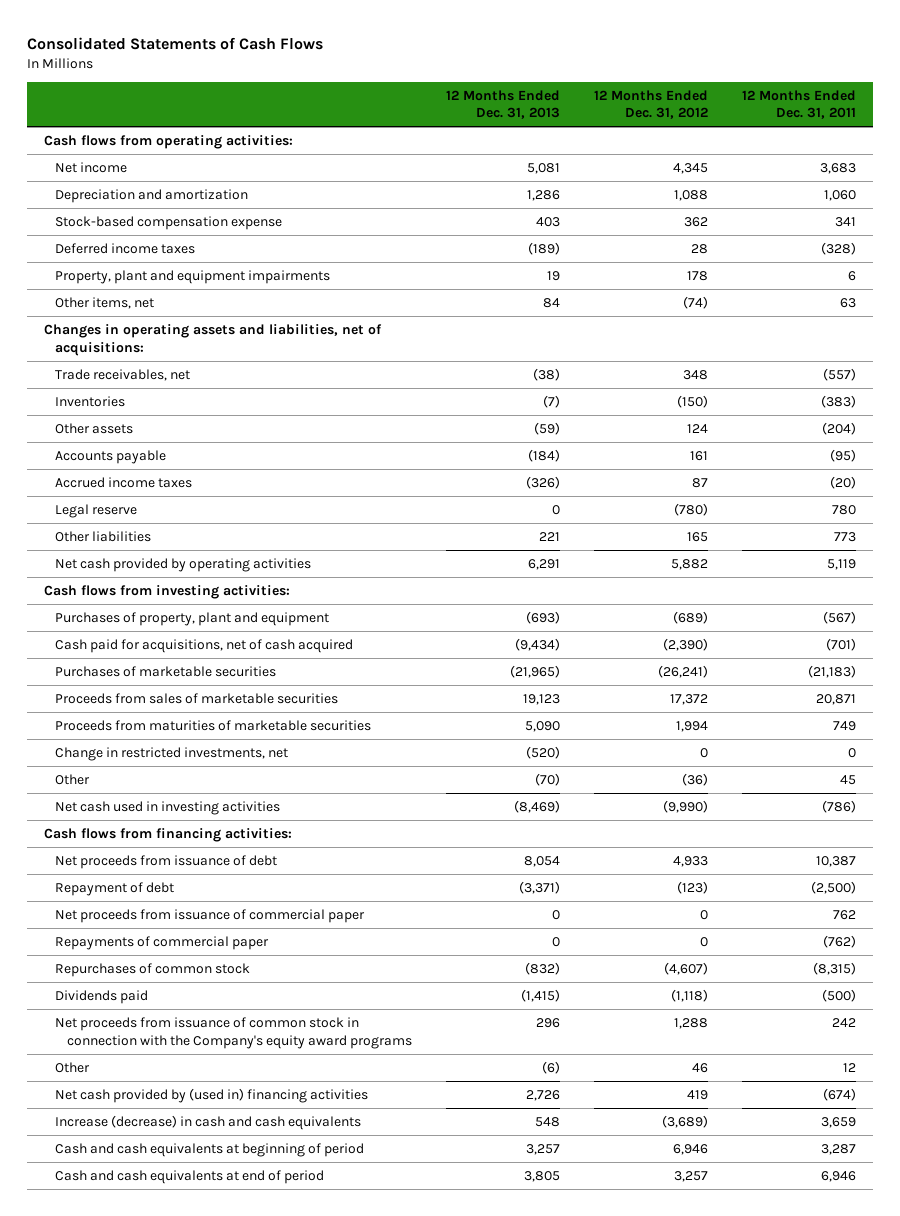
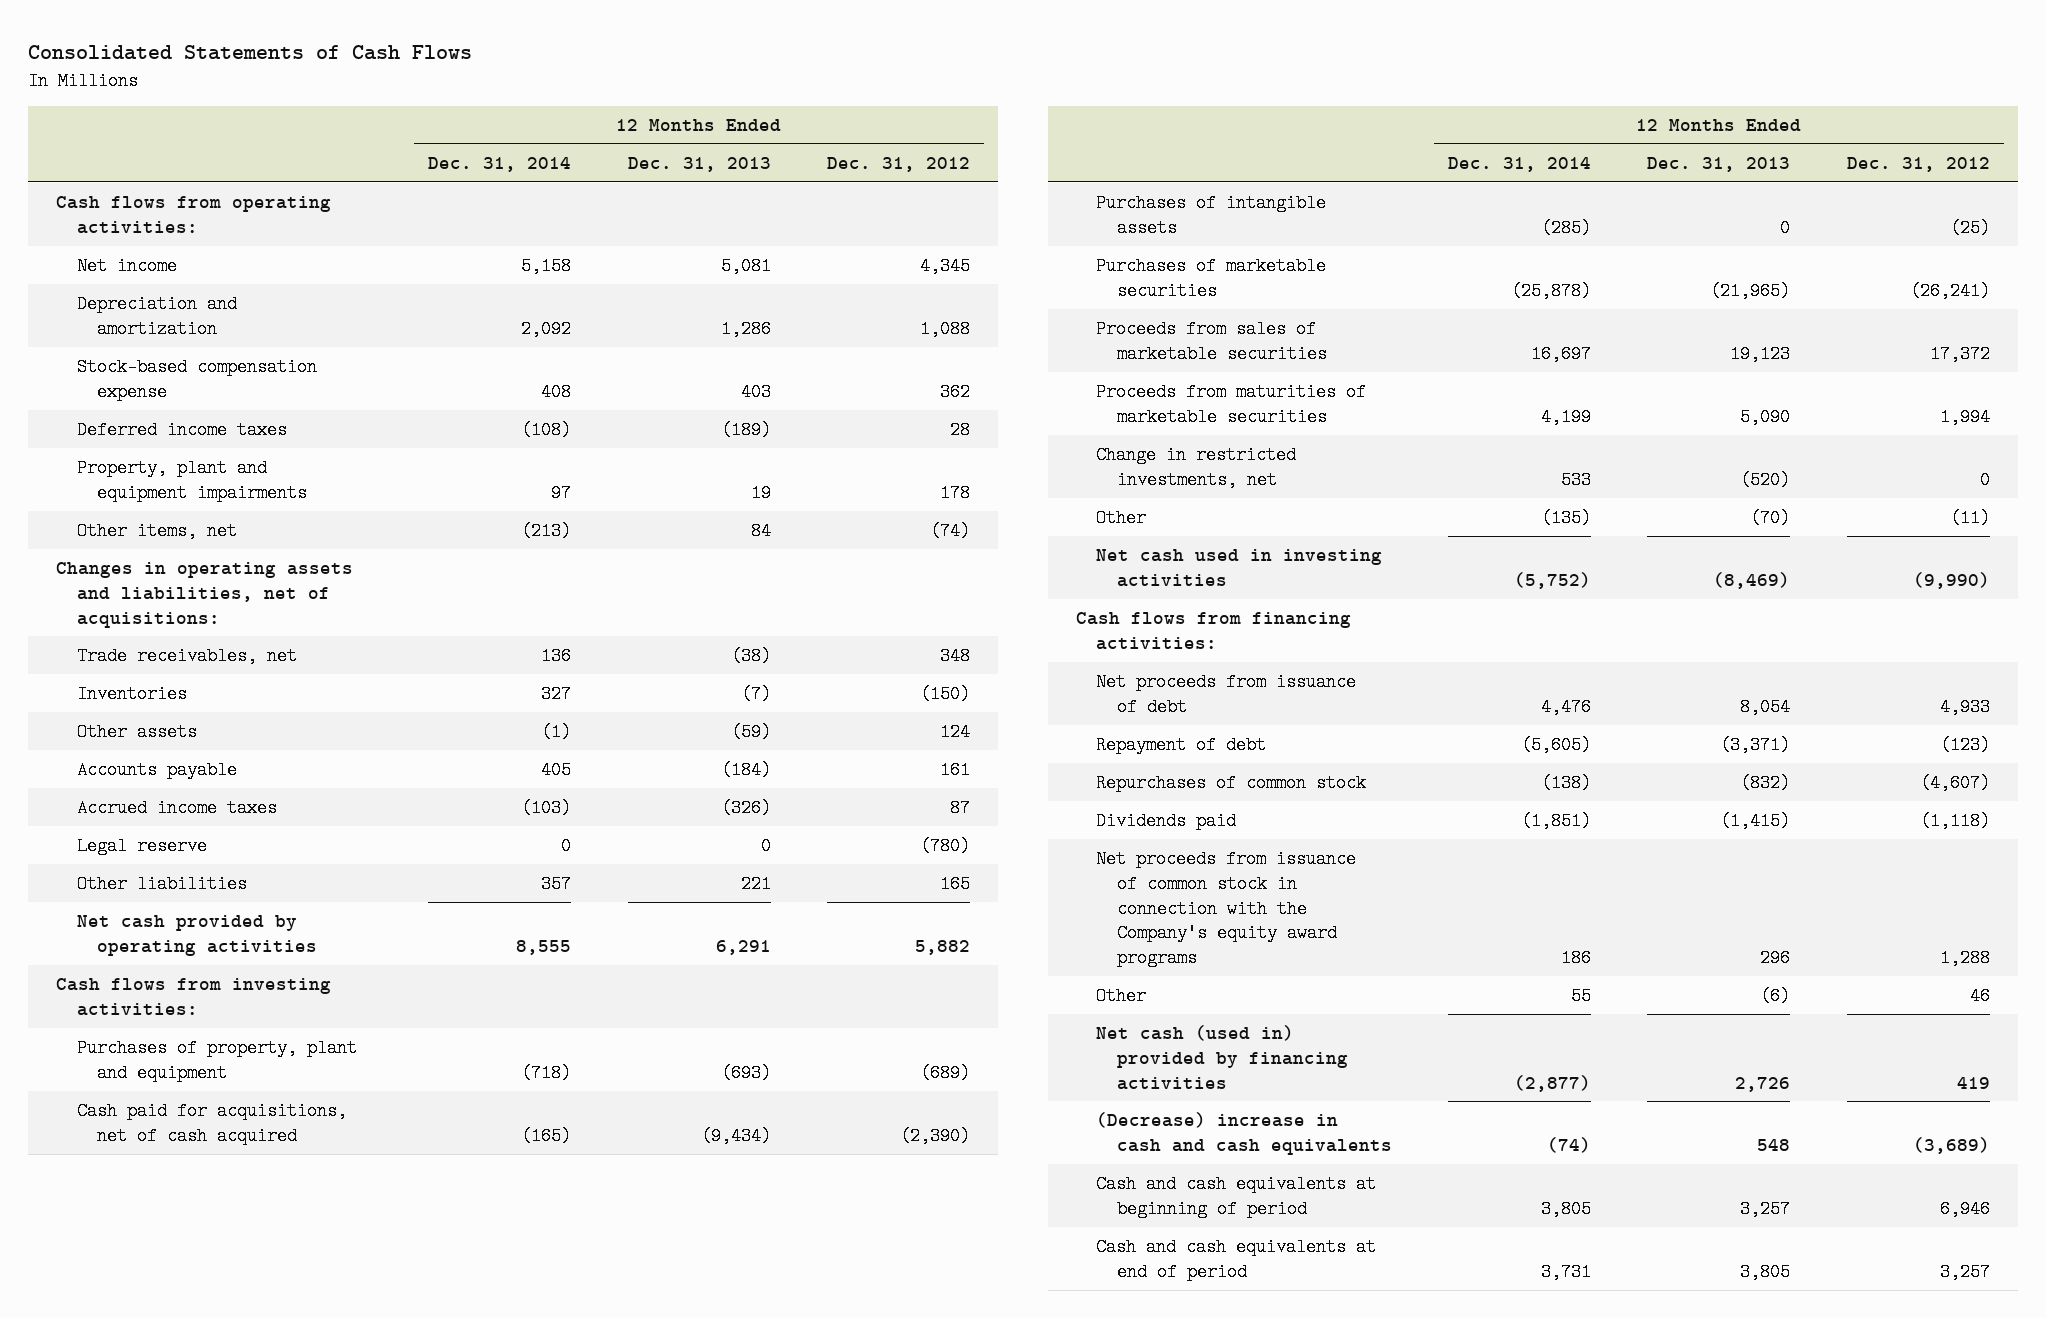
[742,89,857,120] 12 Months Ended Dec. 31, 2011 -> none
none -> [428,156,572,172] Dec. 31, 2014
none -> [1096,194,1327,237] Purchases of intangible assets
[682,772,709,786] (36) -> [1949,509,1990,528] (11)
[55,908,366,923] Net proceeds from issuance of commercial paper -> none
[55,935,270,950] Repayments of commercial paper -> none
[55,1087,369,1103] Net cash provided by (used in) financing activities -> [1096,1025,1348,1090] Net cash (used in) provided by financing activities
[55,1114,362,1130] Increase (decrease) in cash and cash equivalents -> [1096,1112,1392,1155] (Decrease) increase in cash and cash equivalents

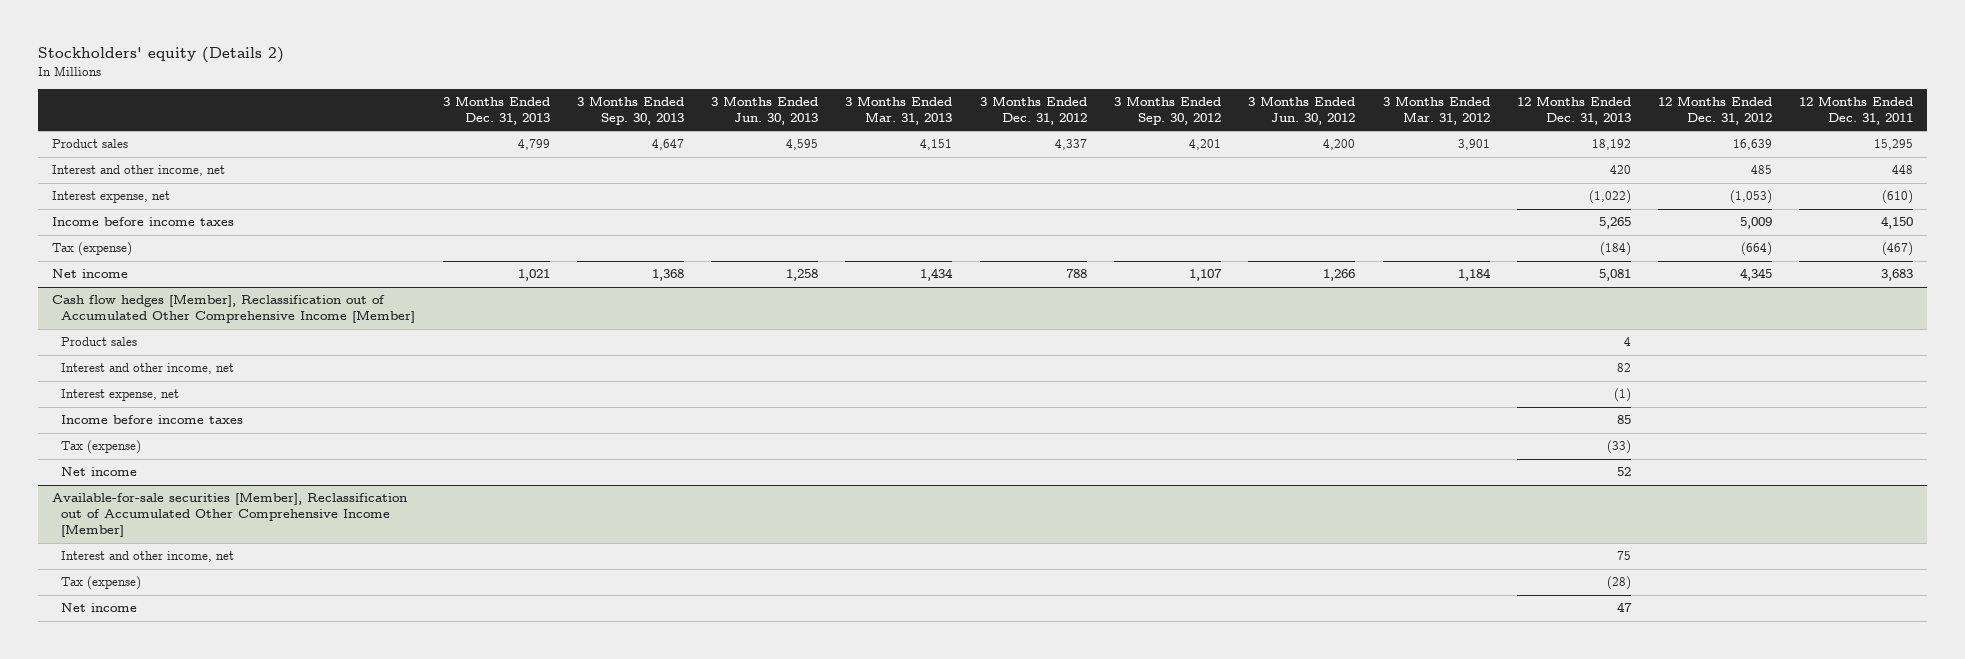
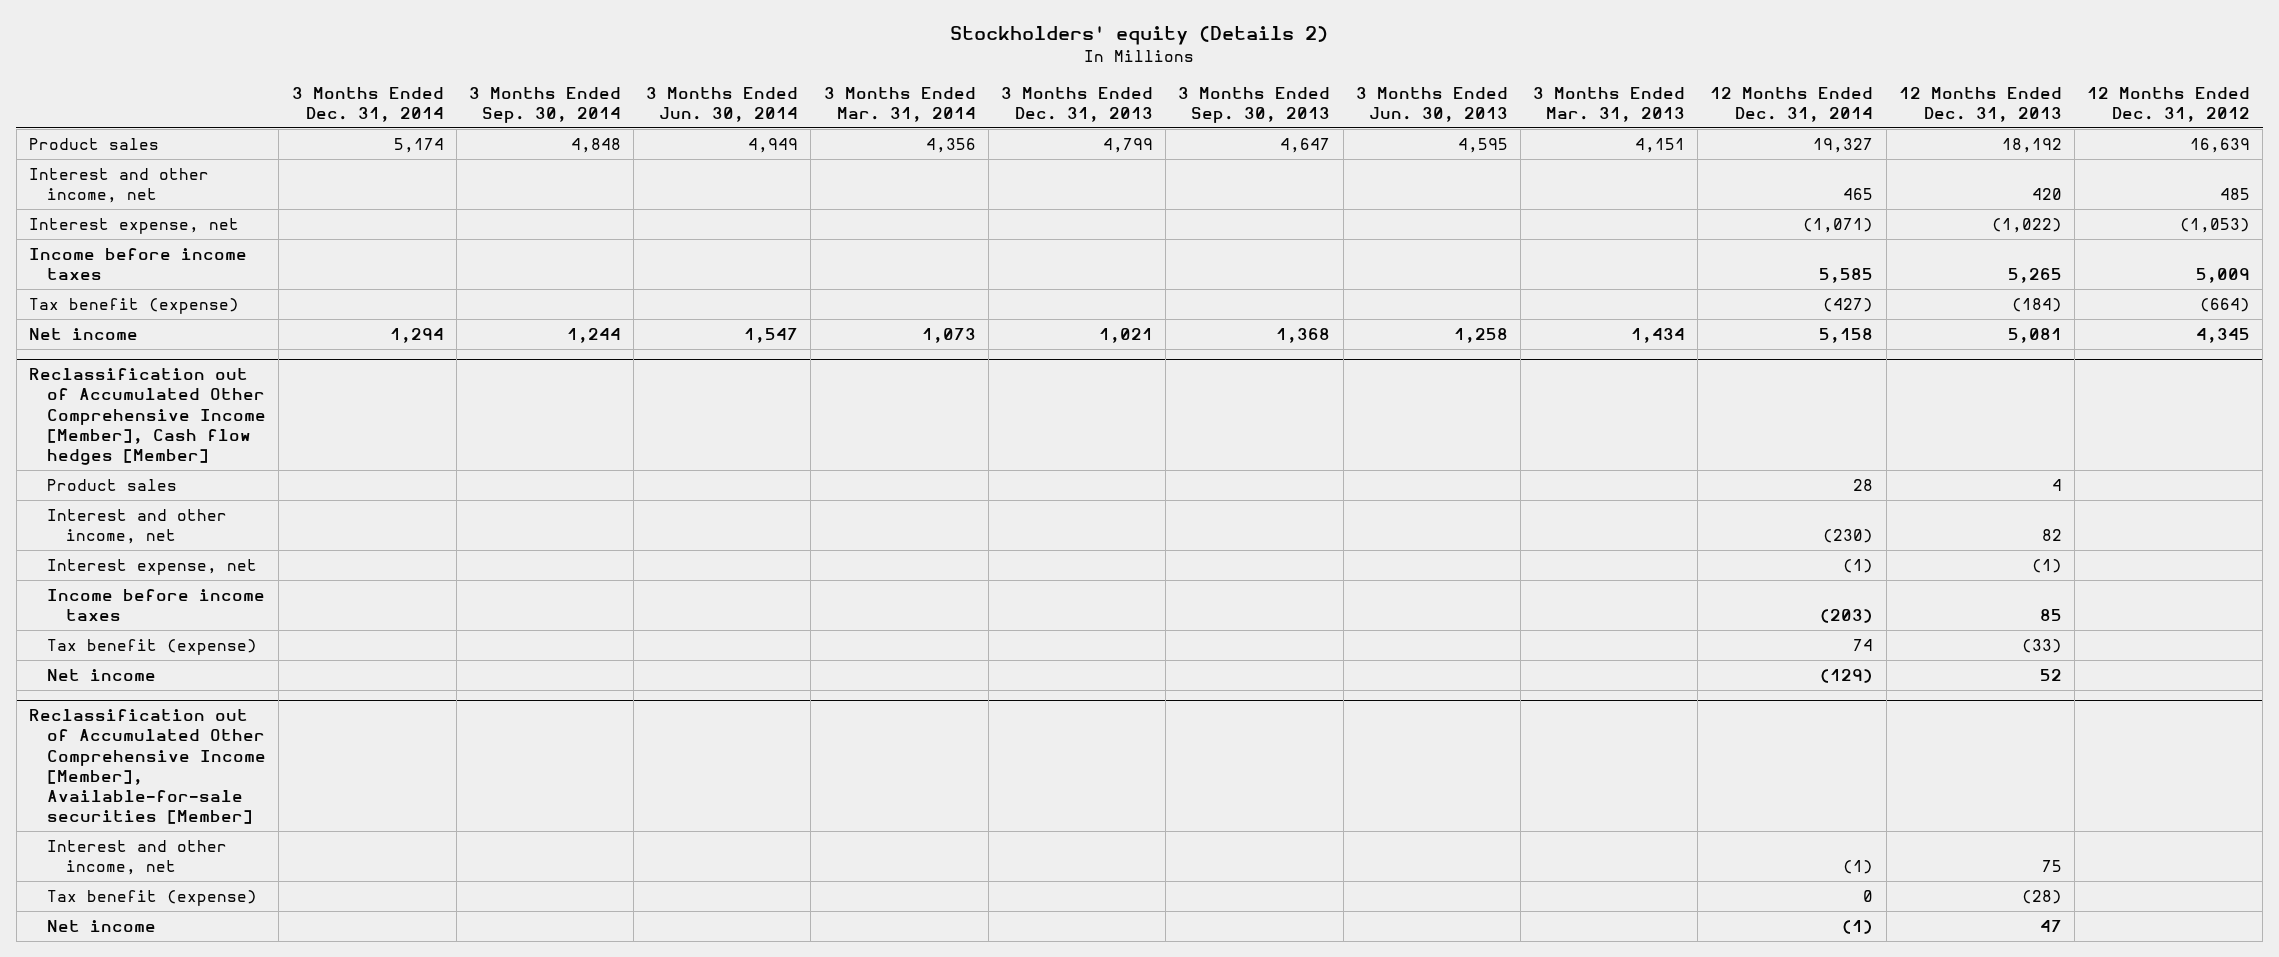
[979,96,1087,126] 3 Months Ended Dec. 31, 2012 -> none
[1113,96,1221,126] 3 Months Ended Sep. 30, 2012 -> none
[1248,96,1356,126] 3 Months Ended Jun. 30, 2012 -> none
[1382,96,1490,126] 3 Months Ended Mar. 31, 2012 -> none
[1799,96,1914,126] 12 Months Ended Dec. 31, 2011 -> none
none -> [291,86,444,122] 3 Months Ended Dec. 31, 2014
none -> [468,86,621,123] 3 Months Ended Sep. 30, 2014
none -> [646,86,799,122] 3 Months Ended Jun. 30, 2014
none -> [823,86,976,122] 3 Months Ended Mar. 31, 2014
none -> [1710,86,1874,122] 12 Months Ended Dec. 31, 2014
[51,242,132,257] Tax (expense) -> [28,298,239,315] Tax benefit (expense)
[51,294,416,324] Cash flow hedges [Member], Reclassification out of Accumulated Other Comprehensive Income [Member] -> [28,368,267,465] Reclassification out of Accumulated Other Comprehensive Income [Member], Cash flow hedges [Member]
[61,440,142,455] Tax (expense) -> [47,639,258,656] Tax benefit (expense)
[51,492,407,538] Available-for-sale securities [Member], Reclassification out of Accumulated Other Comprehensive Income [Member] -> [28,709,267,825] Reclassification out of Accumulated Other Comprehensive Income [Member], Available-for-sale securities [Member]
[61,576,142,591] Tax (expense) -> [47,890,258,907] Tax benefit (expense)

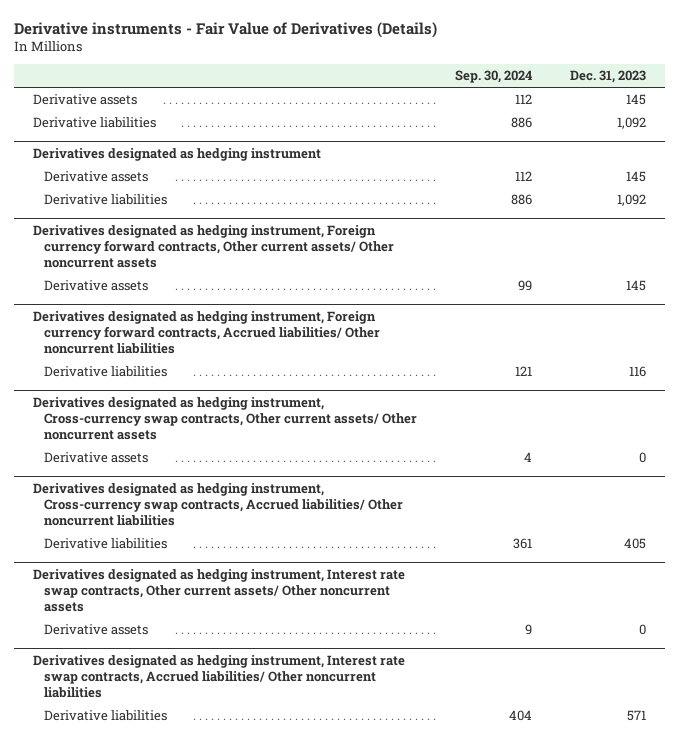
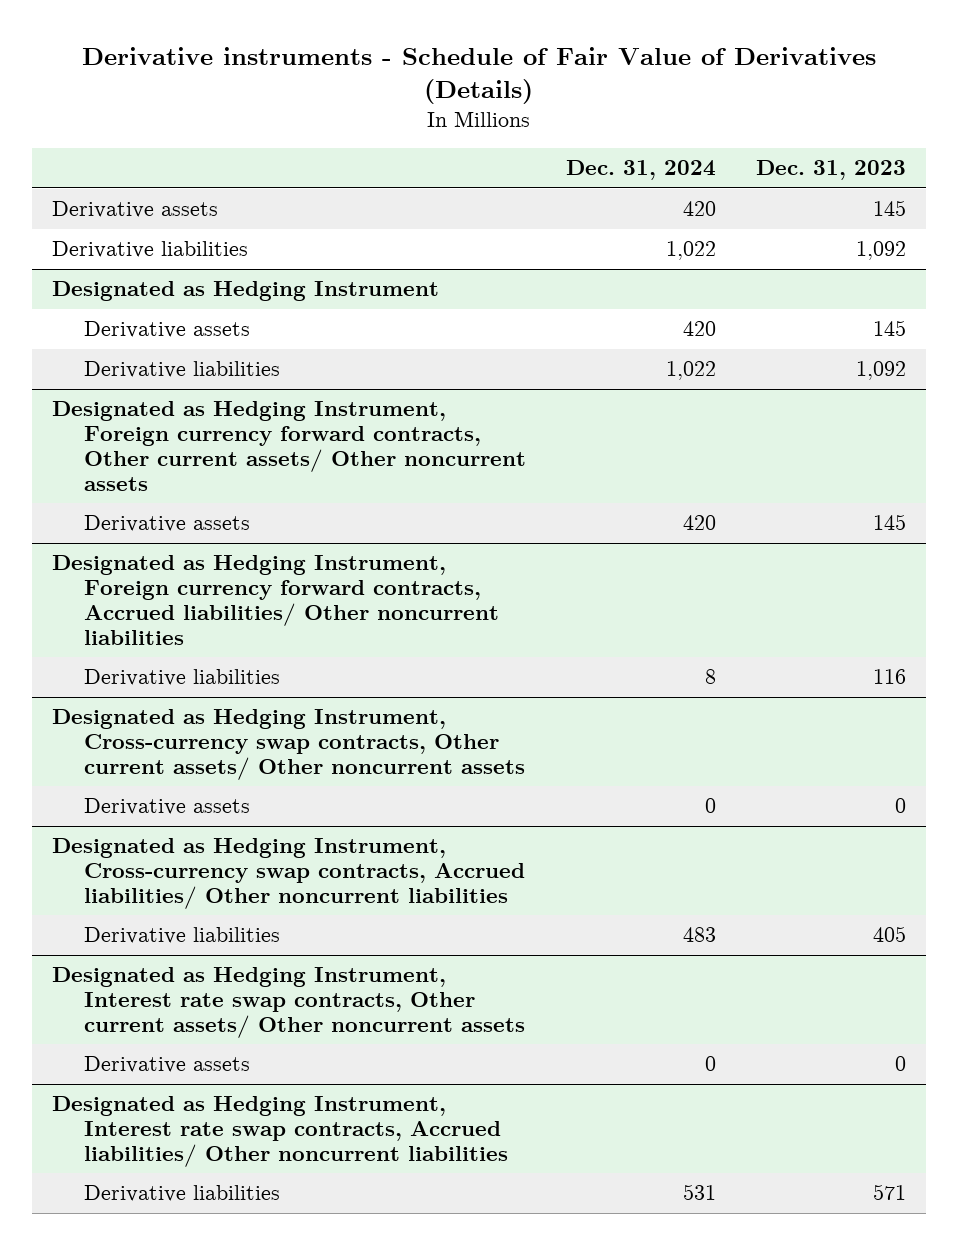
[13,21,437,38] Derivative instruments - Fair Value of Derivatives (Details) -> [81,46,876,104] Derivative instruments - Schedule of Fair Value of Derivatives (Details)
[455,70,533,84] Sep. 30, 2024 -> none
none -> [566,160,717,181] Dec. 31, 2024
[32,148,321,162] Derivatives designated as hedging instrument -> [51,281,439,302] Designated as Hedging Instrument
[32,225,395,269] Derivatives designated as hedging instrument, Foreign currency forward contracts, Other current assets/ Other noncurrent assets -> [51,401,527,491] Designated as Hedging Instrument, Foreign currency forward contracts, Other current assets/ Other noncurrent assets
[32,311,381,355] Derivatives designated as hedging instrument, Foreign currency forward contracts, Accrued liabilities/ Other noncurrent liabilities -> [51,555,500,645] Designated as Hedging Instrument, Foreign currency forward contracts, Accrued liabilities/ Other noncurrent liabilities
[32,397,418,441] Derivatives designated as hedging instrument, Cross-currency swap contracts, Other current assets/ Other noncurrent assets -> [51,709,526,780] Designated as Hedging Instrument, Cross-currency swap contracts, Other current assets/ Other noncurrent assets
[32,483,404,527] Derivatives designated as hedging instrument, Cross-currency swap contracts, Accrued liabilities/ Other noncurrent liabilities -> [51,838,526,909] Designated as Hedging Instrument, Cross-currency swap contracts, Accrued liabilities/ Other noncurrent liabilities
[32,569,405,613] Derivatives designated as hedging instrument, Interest rate swap contracts, Other current assets/ Other noncurrent assets -> [51,967,526,1038] Designated as Hedging Instrument, Interest rate swap contracts, Other current assets/ Other noncurrent assets
[32,655,405,699] Derivatives designated as hedging instrument, Interest rate swap contracts, Accrued liabilities/ Other noncurrent liabilities -> [51,1096,509,1167] Designated as Hedging Instrument, Interest rate swap contracts, Accrued liabilities/ Other noncurrent liabilities

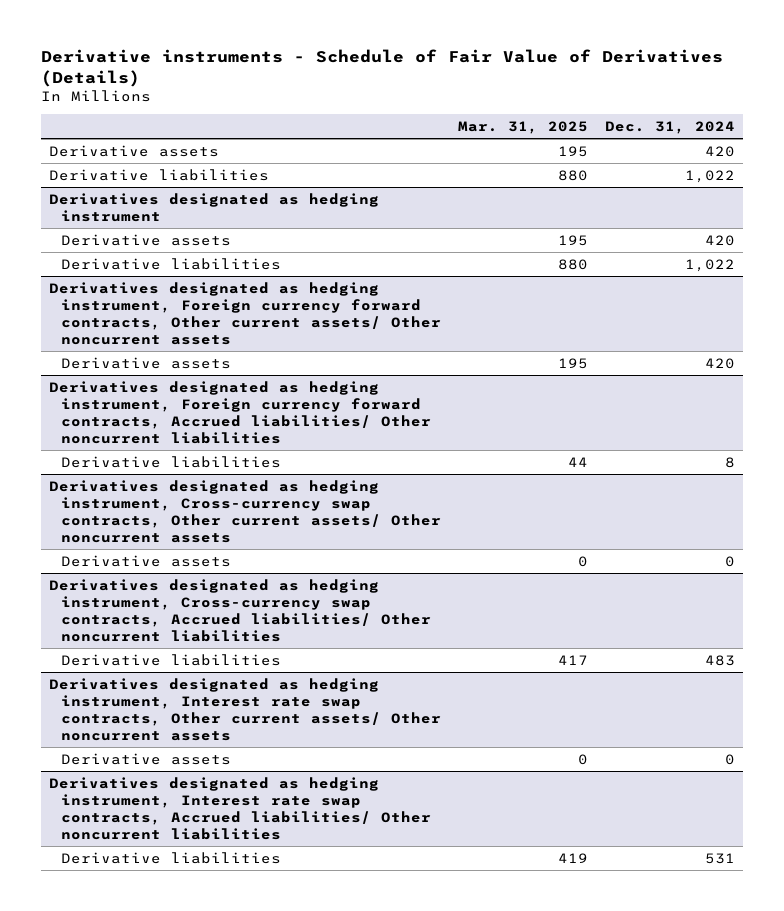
[755,160,906,181] Dec. 31, 2023 -> none
none -> [458,120,589,134] Mar. 31, 2025
[51,281,439,302] Designated as Hedging Instrument -> [49,192,380,222] Derivatives designated as hedging instrument
[51,401,527,491] Designated as Hedging Instrument, Foreign currency forward contracts, Other current assets/ Other noncurrent assets -> [49,281,442,345] Derivatives designated as hedging instrument, Foreign currency forward contracts, Other current assets/ Other noncurrent assets
[51,555,500,645] Designated as Hedging Instrument, Foreign currency forward contracts, Accrued liabilities/ Other noncurrent liabilities -> [49,380,432,444] Derivatives designated as hedging instrument, Foreign currency forward contracts, Accrued liabilities/ Other noncurrent liabilities
[51,709,526,780] Designated as Hedging Instrument, Cross-currency swap contracts, Other current assets/ Other noncurrent assets -> [49,479,442,543] Derivatives designated as hedging instrument, Cross-currency swap contracts, Other current assets/ Other noncurrent assets
[51,838,526,909] Designated as Hedging Instrument, Cross-currency swap contracts, Accrued liabilities/ Other noncurrent liabilities -> [49,578,432,642] Derivatives designated as hedging instrument, Cross-currency swap contracts, Accrued liabilities/ Other noncurrent liabilities
[51,967,526,1038] Designated as Hedging Instrument, Interest rate swap contracts, Other current assets/ Other noncurrent assets -> [49,677,442,741] Derivatives designated as hedging instrument, Interest rate swap contracts, Other current assets/ Other noncurrent assets
[51,1096,509,1167] Designated as Hedging Instrument, Interest rate swap contracts, Accrued liabilities/ Other noncurrent liabilities -> [49,776,432,840] Derivatives designated as hedging instrument, Interest rate swap contracts, Accrued liabilities/ Other noncurrent liabilities

